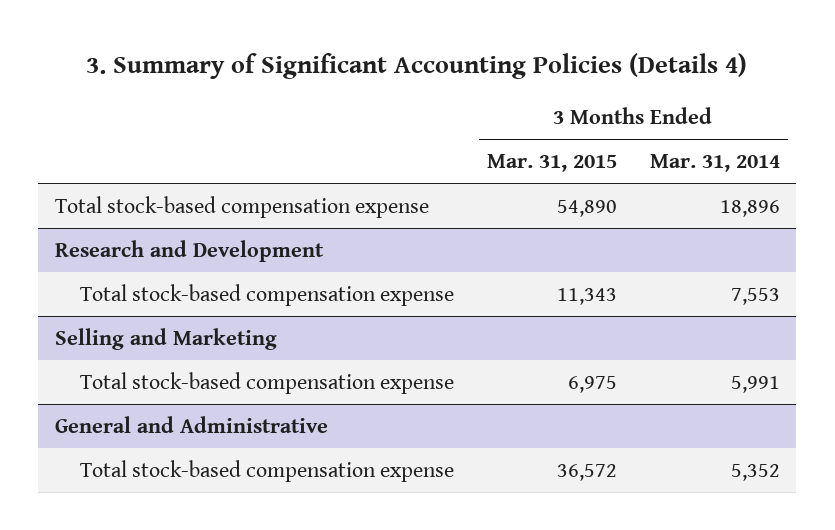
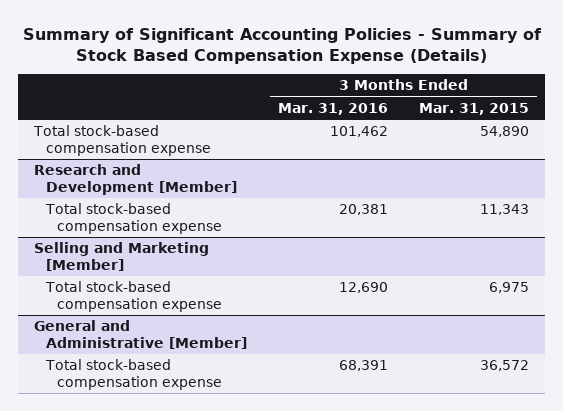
[86,52,748,79] 3. Summary of Significant Accounting Policies (Details 4) -> [22,27,542,64] Summary of Significant Accounting Policies - Summary of Stock Based Compensation Expense (Details)
[649,154,780,173] Mar. 31, 2014 -> none
none -> [277,102,388,115] Mar. 31, 2016
[54,239,324,262] Research and Development -> [34,164,237,195] Research and Development [Member]
[54,327,277,350] Selling and Marketing -> [34,242,210,271] Selling and Marketing [Member]
[54,415,328,433] General and Administrative -> [34,320,247,349] General and Administrative [Member]

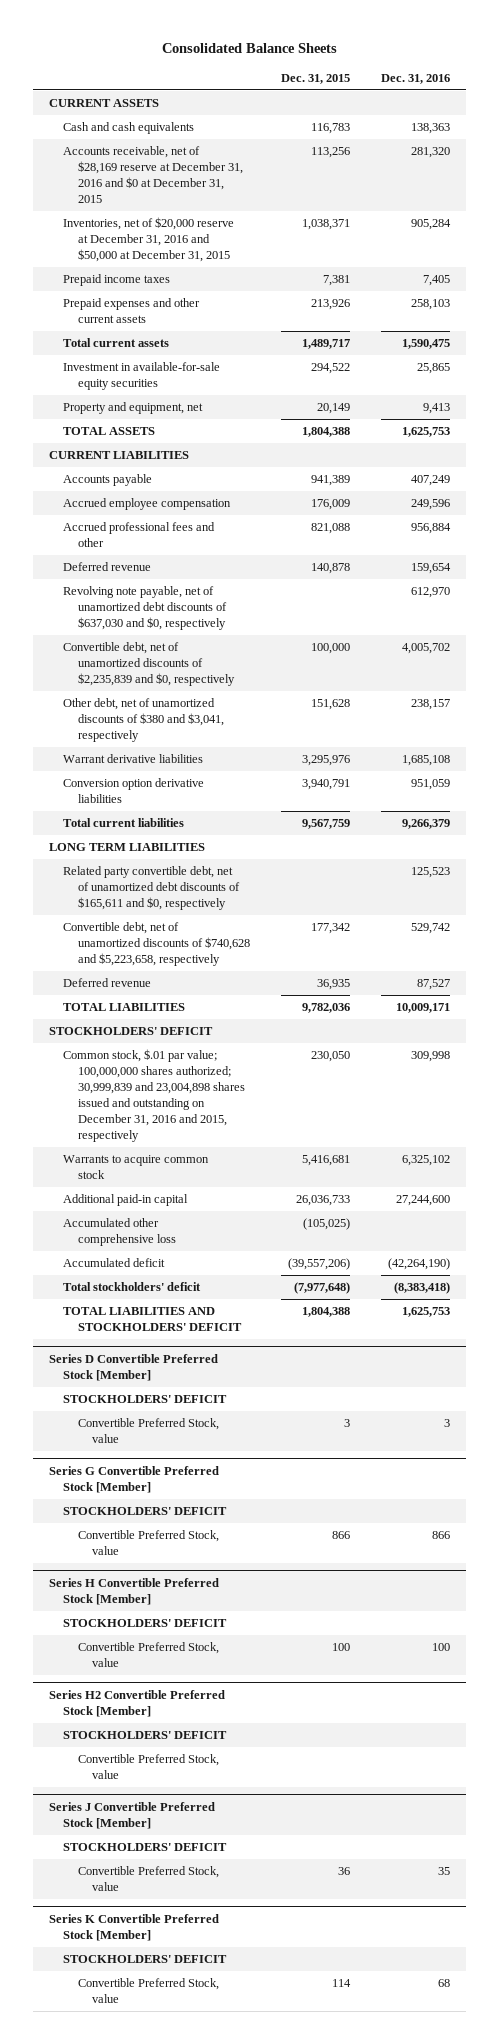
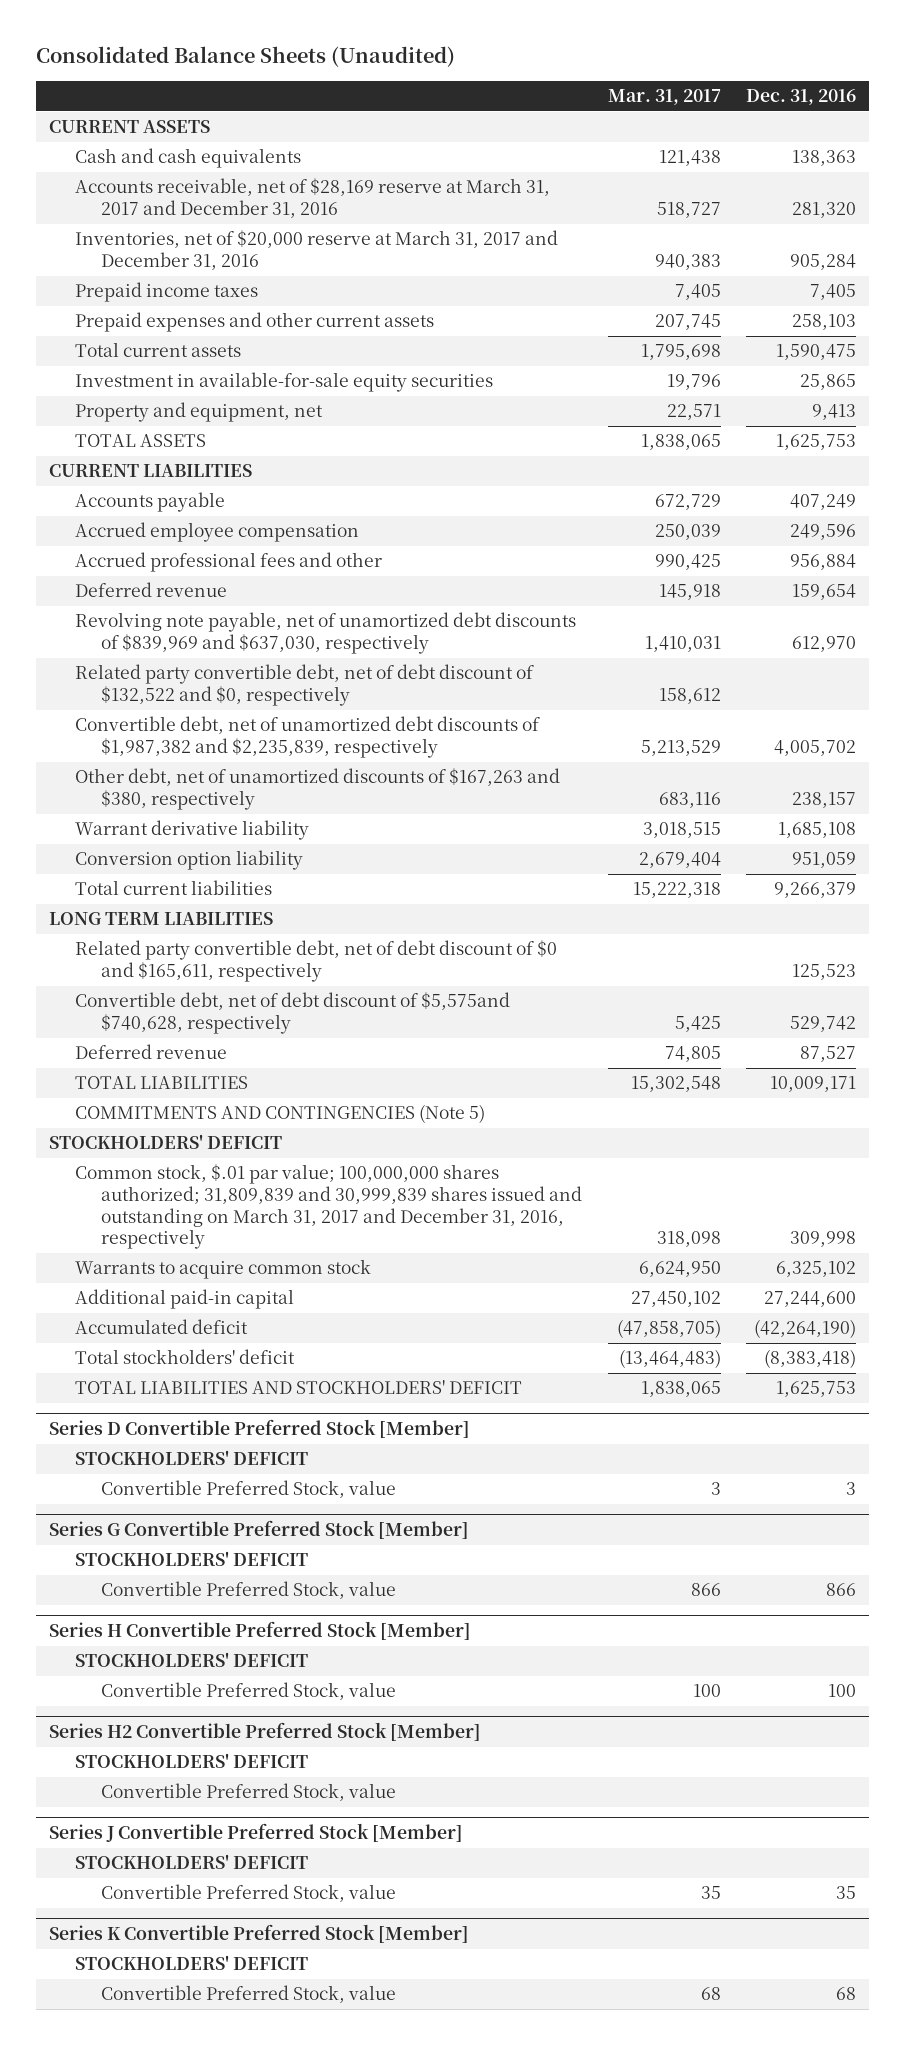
[161,42,337,53] Consolidated Balance Sheets -> [36,46,456,68] Consolidated Balance Sheets (Unaudited)
[281,73,351,84] Dec. 31, 2015 -> none
none -> [607,89,721,106] Mar. 31, 2017
[63,146,243,204] Accounts receivable, net of $28,169 reserve at December 31, 2016 and $0 at December 31, 2015 -> [74,178,550,219] Accounts receivable, net of $28,169 reserve at March 31, 2017 and December 31, 2016
[63,217,235,263] Inventories, net of $20,000 reserve at December 31, 2016 and $50,000 at December 31, 2015 -> [74,230,558,271] Inventories, net of $20,000 reserve at March 31, 2017 and December 31, 2016
[63,586,227,631] Revolving note payable, net of unamortized debt discounts of $637,030 and $0, respectively -> [74,612,576,655] Revolving note payable, net of unamortized debt discounts of $839,969 and $637,030, respectively
none -> [74,664,534,707] Related party convertible debt, net of debt discount of $132,522 and $0, respectively
[63,642,235,687] Convertible debt, net of unamortized discounts of $2,235,839 and $0, respectively -> [74,716,540,759] Convertible debt, net of unamortized debt discounts of $1,987,382 and $2,235,839, respectively
[63,698,224,743] Other debt, net of unamortized discounts of $380 and $3,041, respectively -> [74,768,560,811] Other debt, net of unamortized discounts of $167,263 and $380, respectively
[63,754,204,764] Warrant derivative liabilities -> [74,820,309,841] Warrant derivative liability
[63,778,205,804] Conversion option derivative liabilities -> [74,850,303,871] Conversion option liability
[63,866,240,911] Related party convertible debt, net of unamortized debt discounts of $165,611 and $0, respectively -> [74,940,557,983] Related party convertible debt, net of debt discount of $0 and $165,611, respectively
[63,922,250,967] Convertible debt, net of unamortized discounts of $740,628 and $5,223,658, respectively -> [74,992,510,1035] Convertible debt, net of debt discount of $5,575and $740,628, respectively
none -> [74,1104,485,1124] COMMITMENTS AND CONTINGENCIES (Note 5)
[63,1049,245,1142] Common stock, $.01 par value; 100,000,000 shares authorized; 30,999,839 and 23,004,898 shares issued and outstanding on December 31, 2016 and 2015, respectively -> [74,1164,582,1250] Common stock, $.01 par value; 100,000,000 shares authorized; 31,809,839 and 30,999,839 shares issued and outstanding on March 31, 2017 and December 31, 2016, respectively
[63,1218,176,1247] Accumulated other comprehensive loss -> none

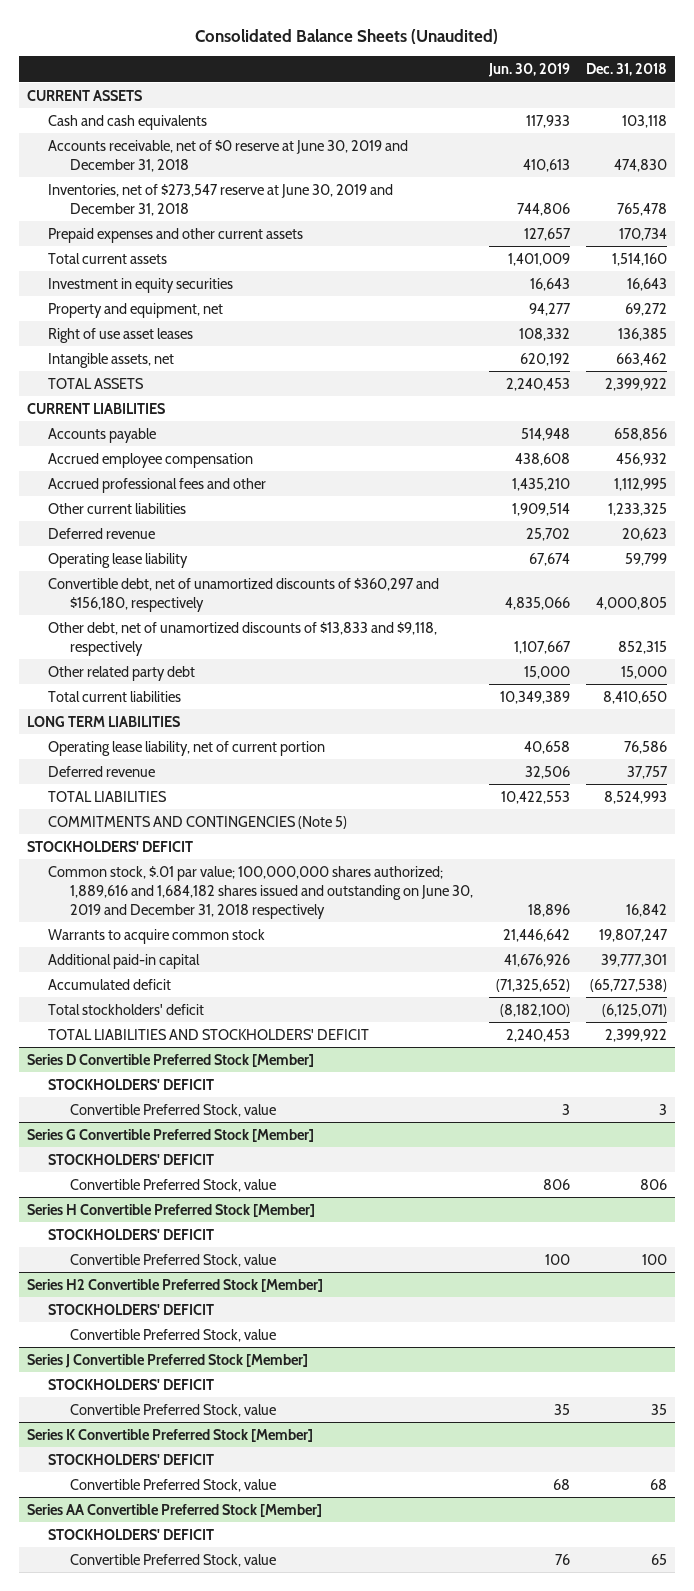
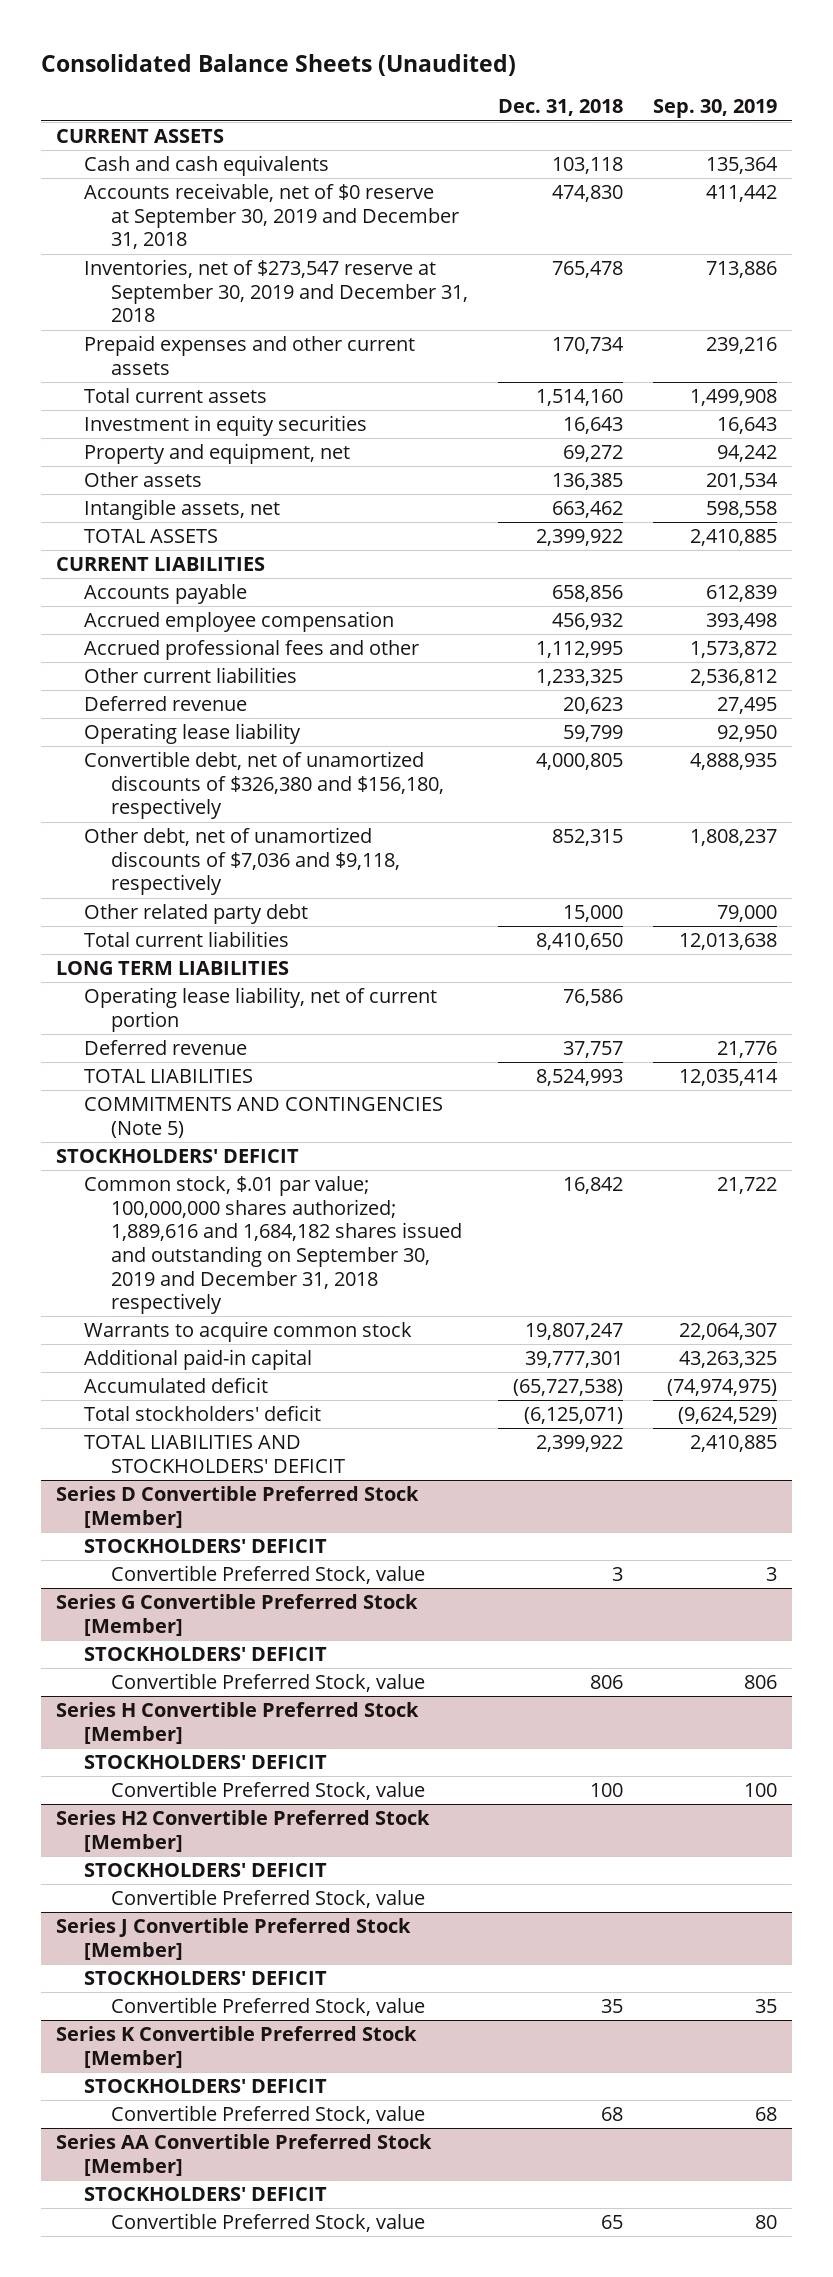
[487,63,570,78] Jun. 30, 2019 -> none
none -> [653,99,778,119] Sep. 30, 2019
[48,139,409,172] Accounts receivable, net of $0 reserve at June 30, 2019 and December 31, 2018 -> [83,183,460,250] Accounts receivable, net of $0 reserve at September 30, 2019 and December 31, 2018
[48,183,394,216] Inventories, net of $273,547 reserve at June 30, 2019 and December 31, 2018 -> [83,259,469,323] Inventories, net of $273,547 reserve at September 30, 2019 and December 31, 2018
[48,327,194,343] Right of use asset leases -> [83,472,202,488] Other assets
[48,577,440,612] Convertible debt, net of unamortized discounts of $360,297 and $156,180, respectively -> [83,751,445,820] Convertible debt, net of unamortized discounts of $326,380 and $156,180, respectively
[48,621,438,656] Other debt, net of unamortized discounts of $13,833 and $9,118, respectively -> [83,827,401,896] Other debt, net of unamortized discounts of $7,036 and $9,118, respectively
[48,865,473,919] Common stock, $.01 par value; 100,000,000 shares authorized; 1,889,616 and 1,684,182 shares issued and outstanding on June 30, 2019 and December 31, 2018 respectively -> [83,1176,463,1315] Common stock, $.01 par value; 100,000,000 shares authorized; 1,889,616 and 1,684,182 shares issued and outstanding on September 30, 2019 and December 31, 2018 respectively

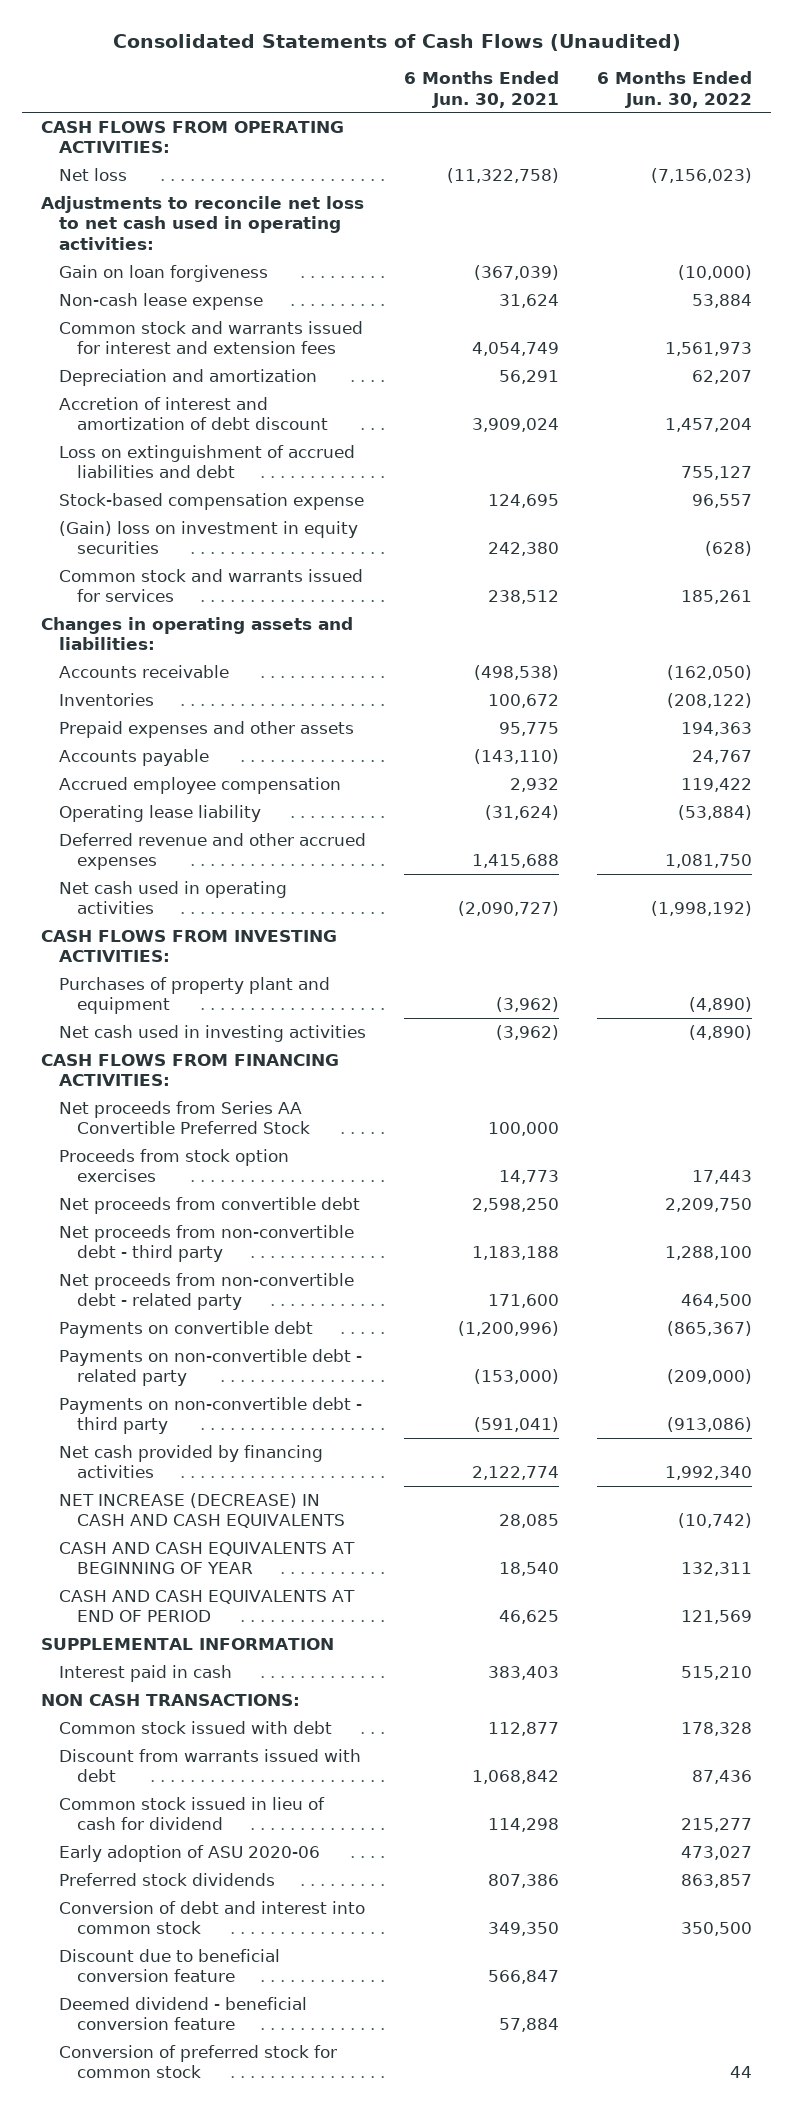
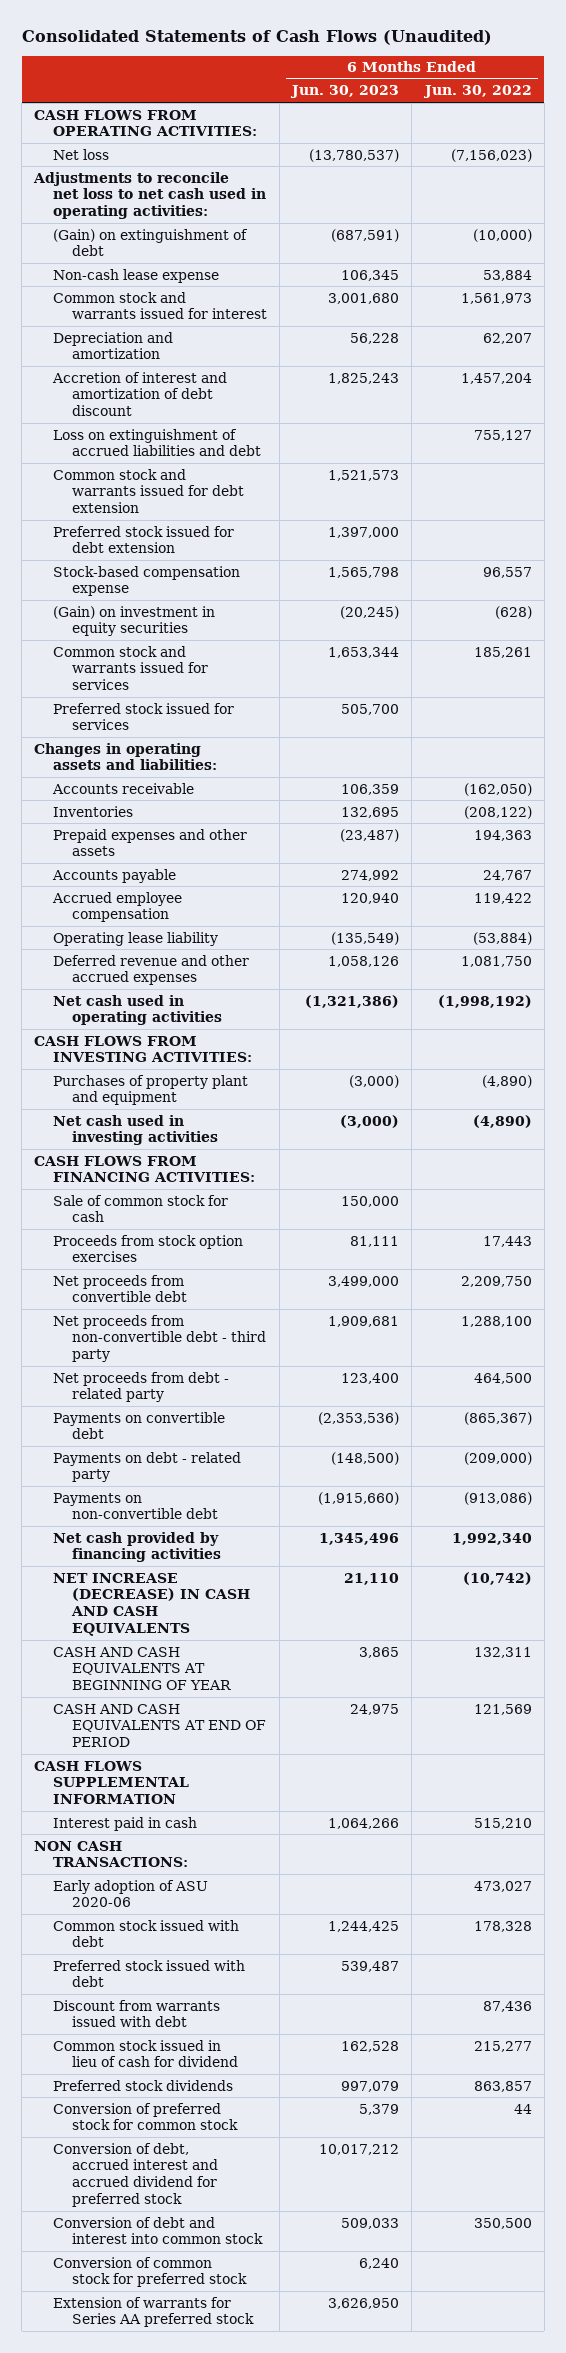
[404,70,560,108] 6 Months Ended Jun. 30, 2021 -> none
none -> [290,85,400,99] Jun. 30, 2023
[59,264,269,282] Gain on loan forgiveness -> none
none -> [53,228,249,257] (Gain) on extinguishment of debt
[59,320,364,355] Common stock and warrants issued for interest and extension fees -> [53,291,268,320] Common stock and warrants issued for interest
none -> [53,468,245,514] Common stock and warrants issued for debt extension
none -> [53,525,235,554] Preferred stock issued for debt extension
[59,520,359,555] (Gain) loss on investment in equity securities -> [53,605,216,637] (Gain) on investment in equity securities
none -> [53,702,235,731] Preferred stock issued for services
[59,1100,311,1135] Net proceeds from Series AA Convertible Preferred Stock -> none
none -> [53,1194,229,1223] Sale of common stock for cash
[59,1272,355,1311] Net proceeds from non-convertible debt - related party -> [53,1371,230,1403] Net proceeds from debt - related party
[59,1348,363,1387] Payments on non-convertible debt - related party -> [53,1451,242,1483] Payments on debt - related party
[59,1396,363,1435] Payments on non-convertible debt - third party -> [53,1492,219,1520] Payments on non-convertible debt
[41,1637,335,1650] SUPPLEMENTAL INFORMATION -> [34,1760,190,1805] CASH FLOWS SUPPLEMENTAL INFORMATION
[59,1844,321,1862] Early adoption of ASU 2020-06 -> [53,1879,209,1908] Early adoption of ASU 2020-06
none -> [53,1959,246,1988] Preferred stock issued with debt
[59,1948,281,1983] Discount due to beneficial conversion feature -> none
[59,1996,308,2031] Deemed dividend - beneficial conversion feature -> none
none -> [53,2142,219,2208] Conversion of debt, accrued interest and accrued dividend for preferred stock
[59,1900,366,1935] Conversion of debt and interest into common stock -> [53,2216,264,2245] Conversion of debt and interest into common stock
none -> [53,2256,248,2288] Conversion of common stock for preferred stock
none -> [53,2296,255,2328] Extension of warrants for Series AA preferred stock

